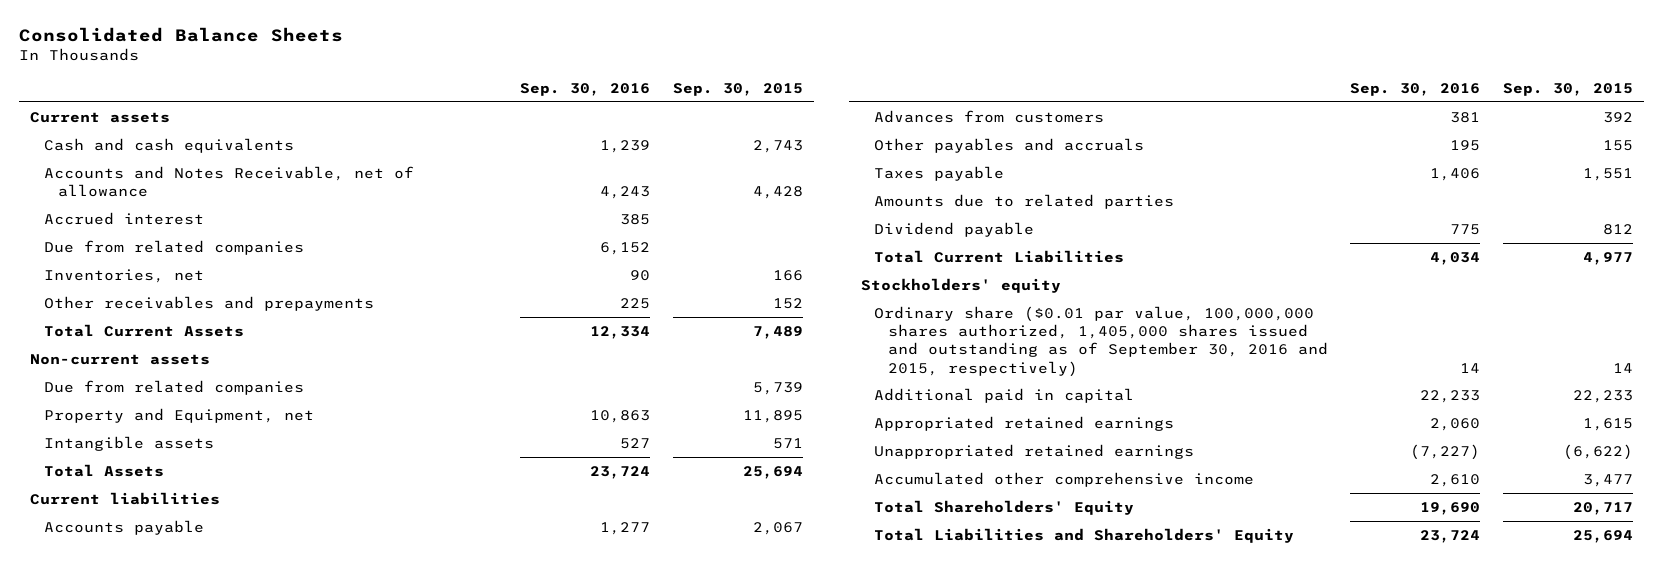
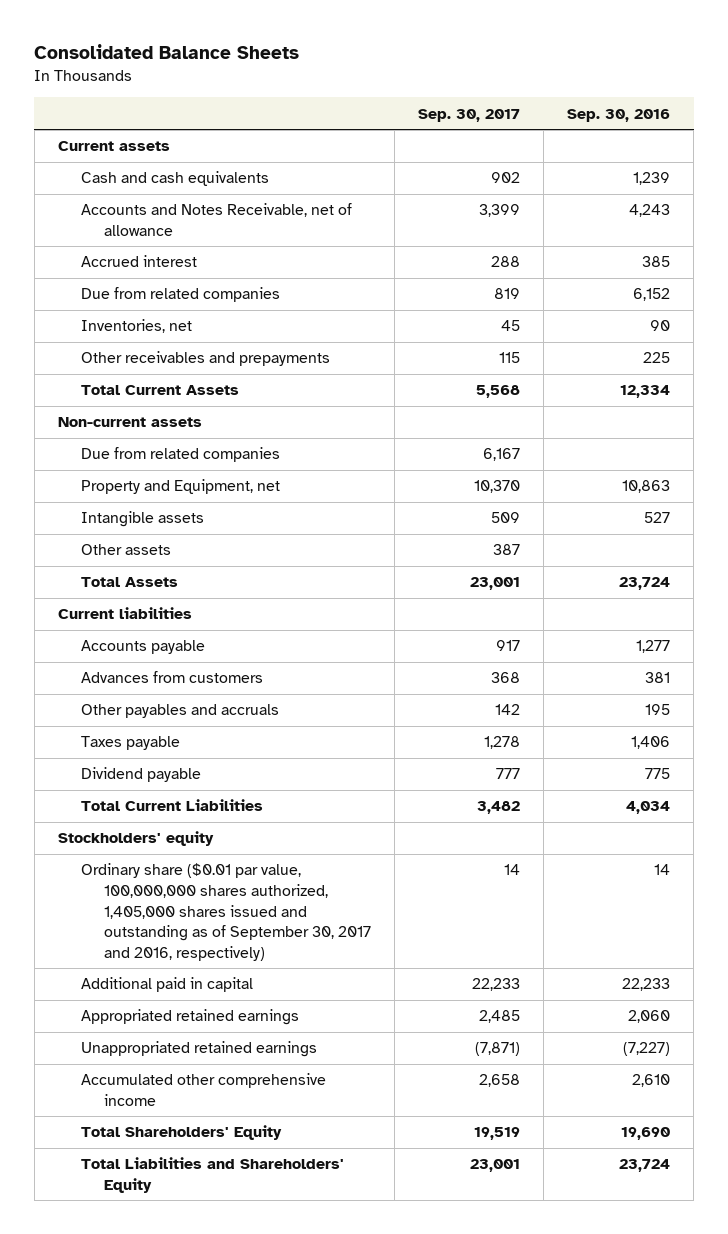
[672,83,803,97] Sep. 30, 2015 -> none
none -> [418,108,521,122] Sep. 30, 2017
none -> [80,544,171,556] Other assets
[874,193,1175,209] Amounts due to related parties -> none
[874,305,1328,377] Ordinary share ($0.01 par value, 100,000,000 shares authorized, 1,405,000 shares issued and outstanding as of September 30, 2016 and 2015, respectively) -> [80,863,372,961] Ordinary share ($0.01 par value, 100,000,000 shares authorized, 1,405,000 shares issued and outstanding as of September 30, 2017 and 2016, respectively)

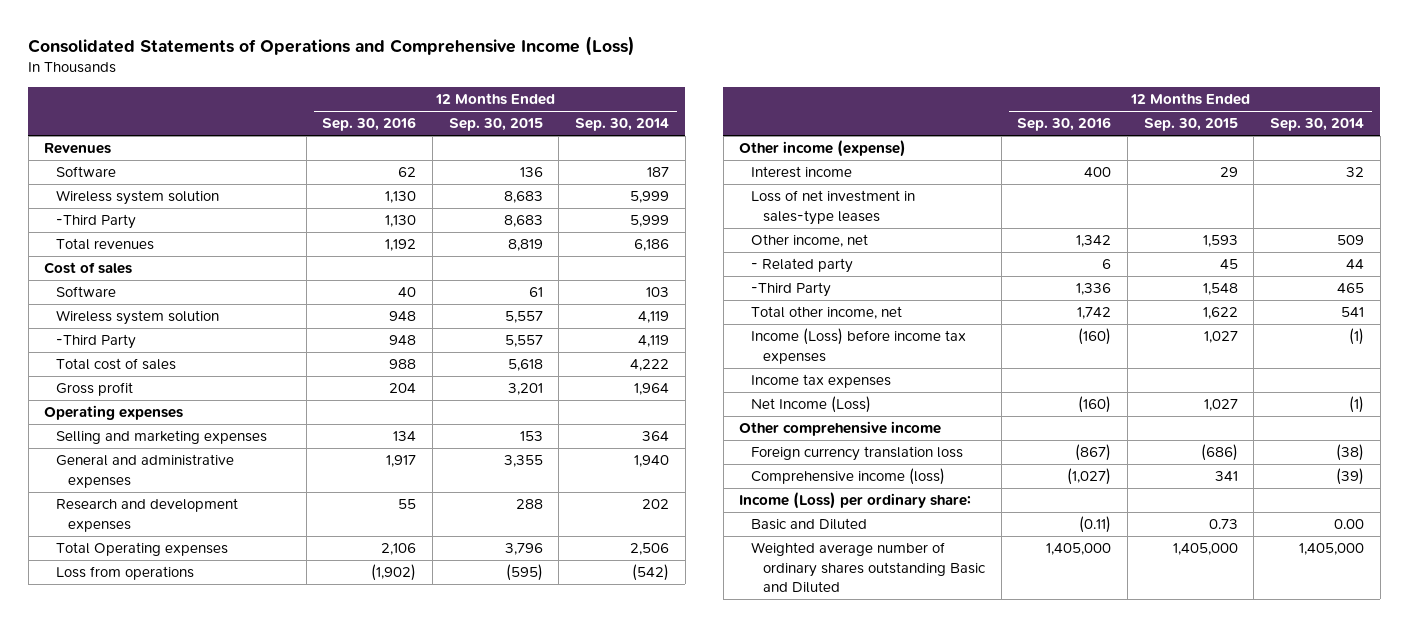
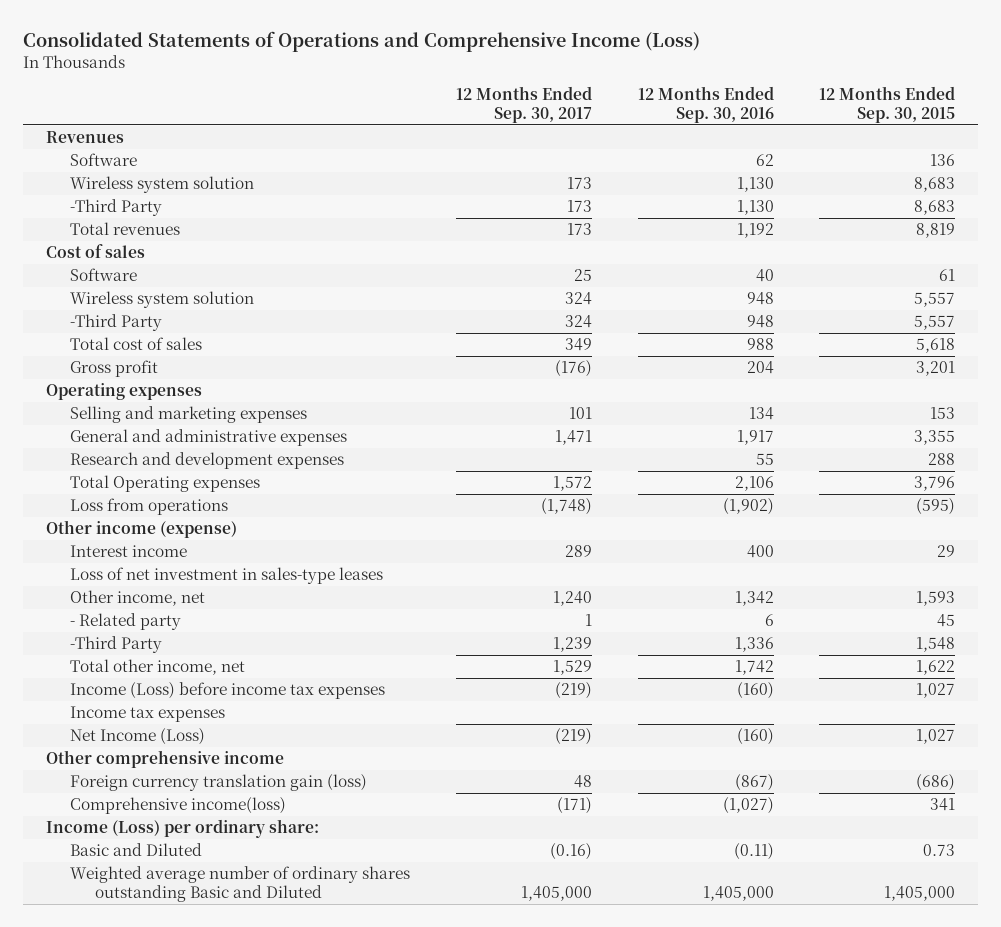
[575,118,670,132] Sep. 30, 2014 -> none
none -> [455,86,592,124] 12 Months Ended Sep. 30, 2017
[751,446,964,462] Foreign currency translation loss -> [70,774,368,792] Foreign currency translation gain (loss)
[751,468,946,486] Comprehensive income (loss) -> [70,797,287,815] Comprehensive income(loss)

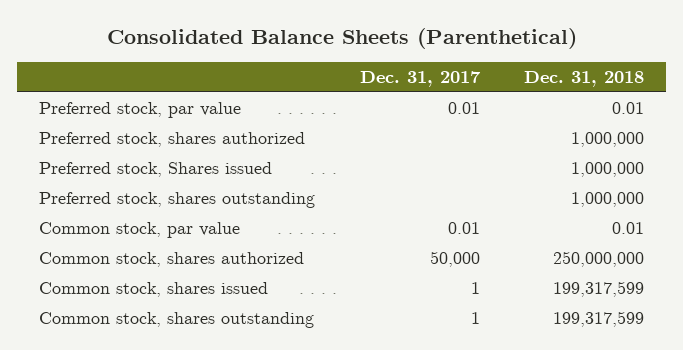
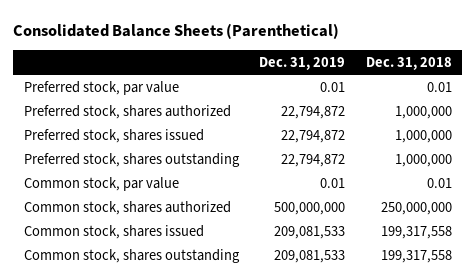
[359,71,481,88] Dec. 31, 2017 -> none
none -> [259,56,346,70] Dec. 31, 2019
[39,161,273,177] Preferred stock, Shares issued -> [23,128,204,143] Preferred stock, shares issued
[552,280,644,297] 199,317,599 -> [380,225,452,239] 199,317,558
[552,310,644,327] 199,317,599 -> [380,249,452,263] 199,317,558

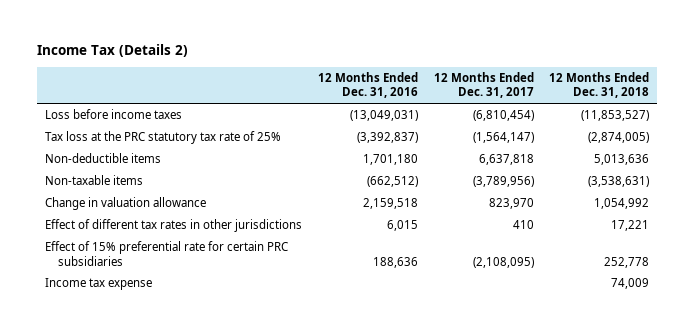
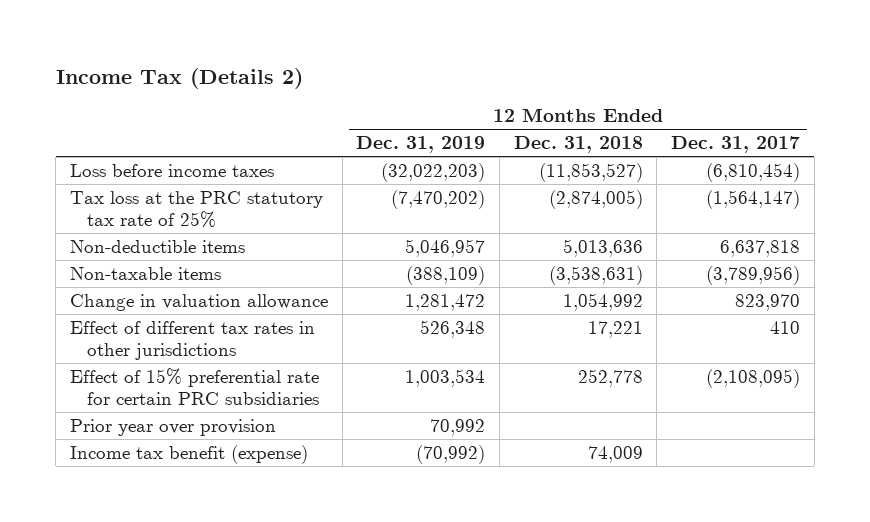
[317,71,418,99] 12 Months Ended Dec. 31, 2016 -> none
none -> [356,136,486,154] Dec. 31, 2019
none -> [70,418,277,436] Prior year over provision
[44,277,152,290] Income tax expense -> [70,444,309,464] Income tax benefit (expense)

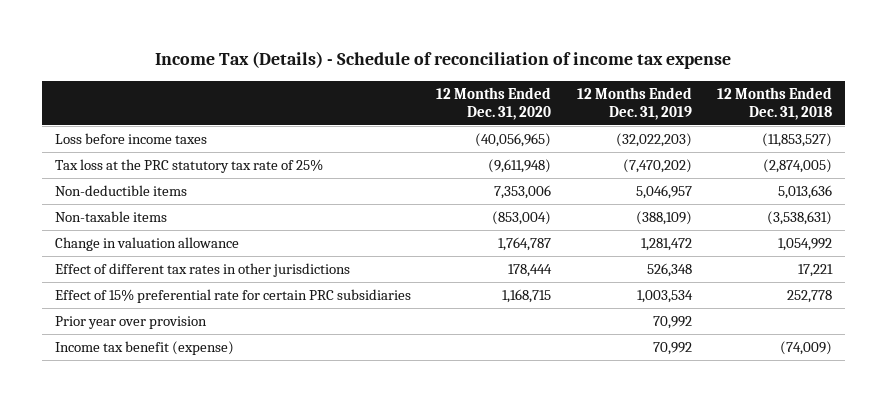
[55,68,303,90] Income Tax (Details 2) -> [155,51,732,70] Income Tax (Details) - Schedule of reconciliation of income tax expense
[671,136,801,154] Dec. 31, 2017 -> none
none -> [436,86,552,120] 12 Months Ended Dec. 31, 2020
[416,444,486,464] (70,992) -> [652,342,692,356] 70,992
[587,445,643,463] 74,009 -> [780,341,833,356] (74,009)

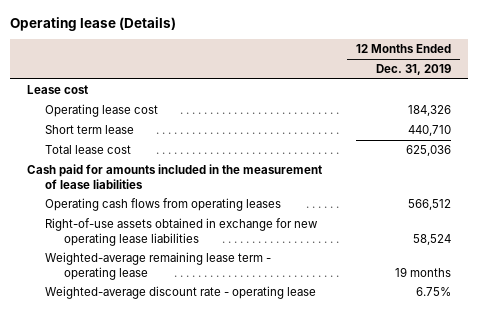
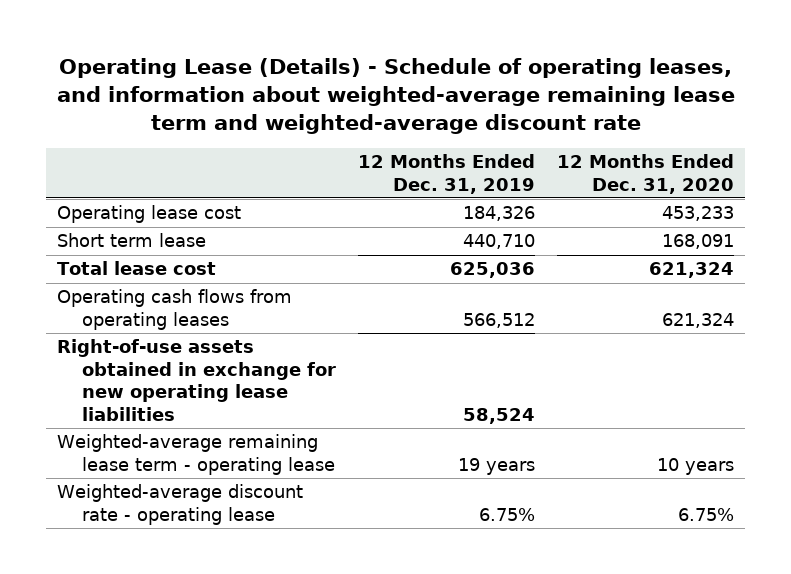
[9,16,176,31] Operating lease (Details) -> [56,58,735,134] Operating Lease (Details) - Schedule of operating leases, and information about weighted-average remaining lease term and weighted-average discount rate
none -> [556,154,734,194] 12 Months Ended Dec. 31, 2020
[26,85,88,95] Lease cost -> none
[26,164,322,189] Cash paid for amounts included in the measurement of lease liabilities -> none
[395,266,452,277] 19 months -> [457,457,535,475] 19 years

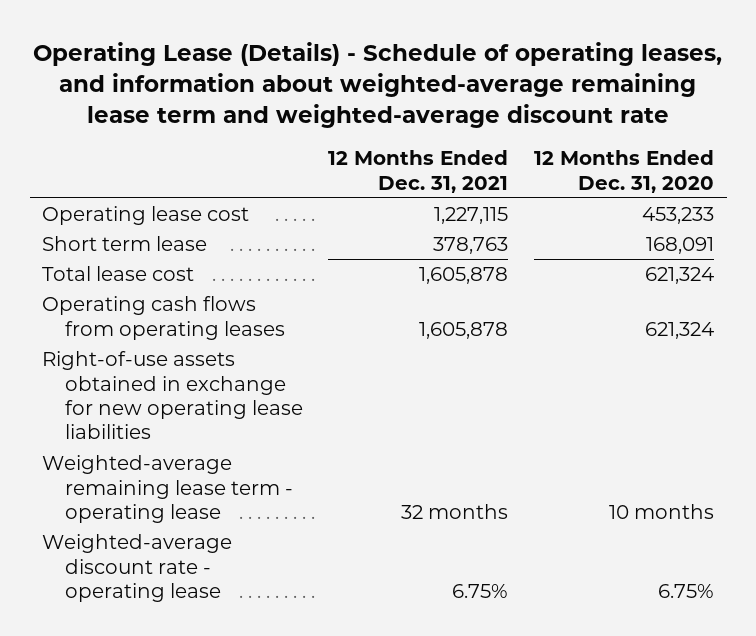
[357,154,535,194] 12 Months Ended Dec. 31, 2019 -> none
none -> [328,150,509,193] 12 Months Ended Dec. 31, 2021
[656,457,734,475] 10 years -> [608,503,714,519] 10 months

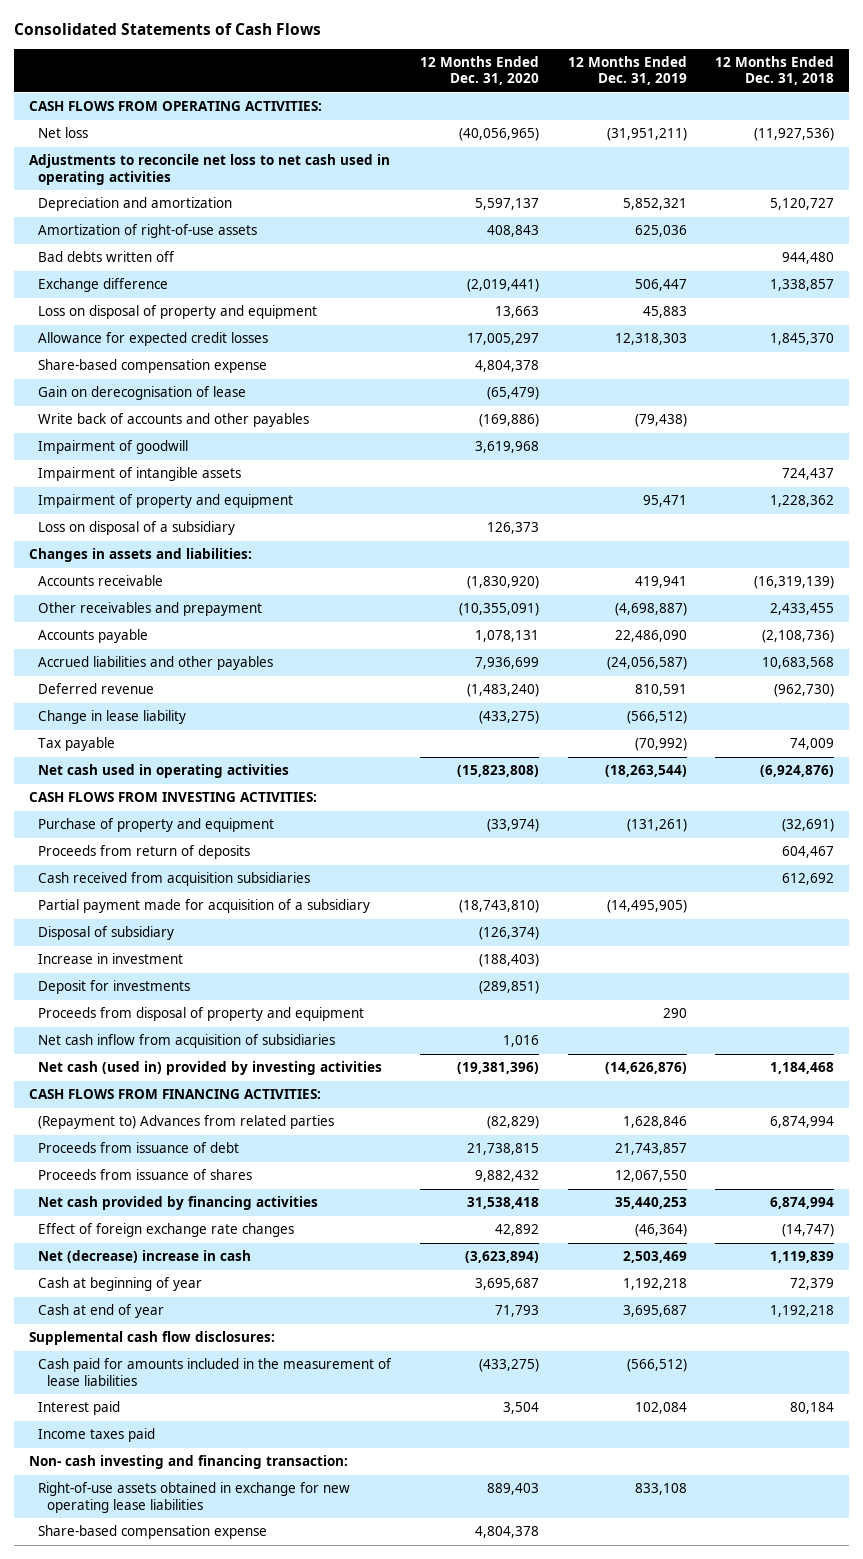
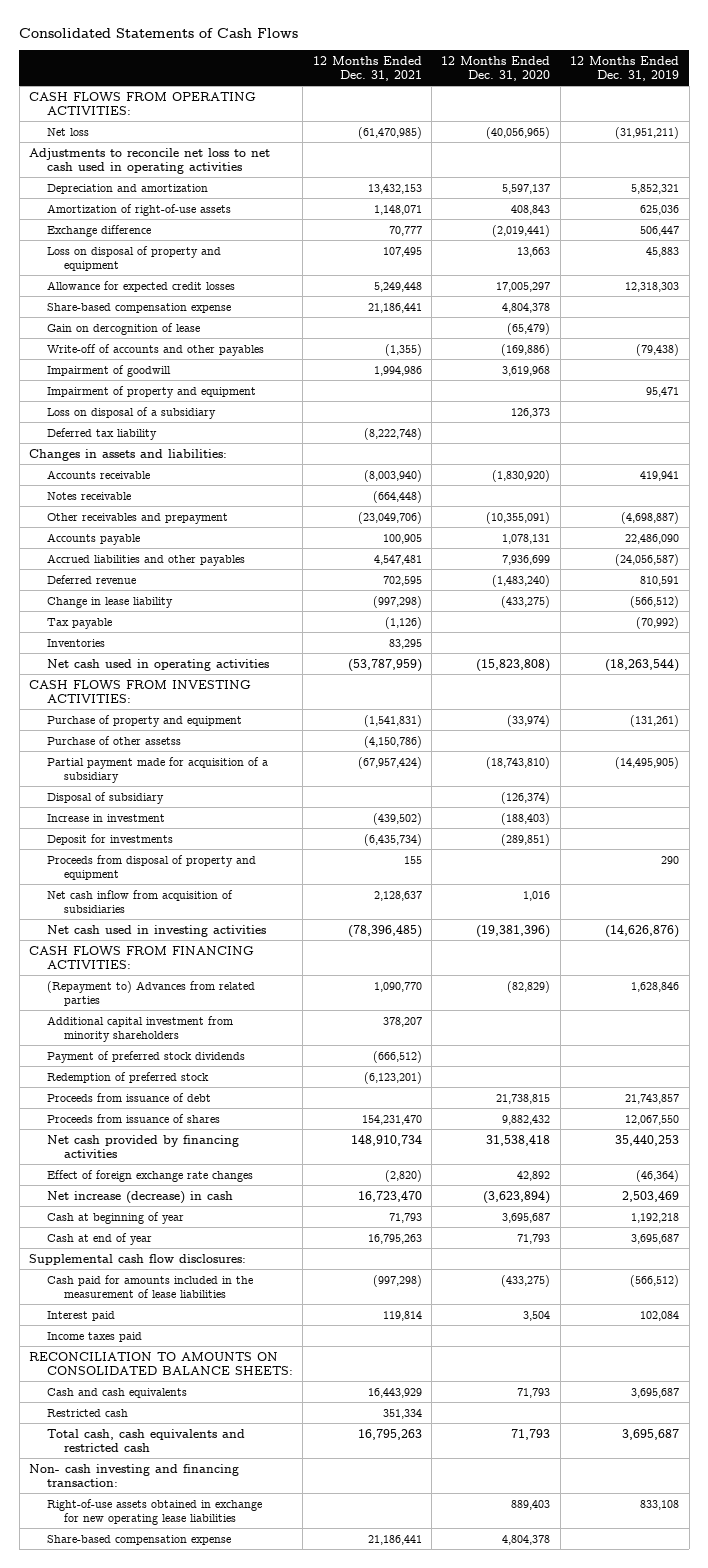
[715,55,835,86] 12 Months Ended Dec. 31, 2018 -> none
none -> [312,55,422,81] 12 Months Ended Dec. 31, 2021
[38,251,176,263] Bad debts written off -> none
[38,386,247,401] Gain on derecognisation of lease -> [46,322,200,335] Gain on dercognition of lease
[38,413,310,428] Write back of accounts and other payables -> [46,343,264,356] Write-off of accounts and other payables
[38,467,242,482] Impairment of intangible assets -> none
none -> [46,427,157,440] Deferred tax liability
none -> [46,491,131,500] Notes receivable
none -> [46,638,105,647] Inventories
[38,845,251,860] Proceeds from return of deposits -> none
[38,872,311,887] Cash received from acquisition subsidiaries -> none
none -> [46,735,181,745] Purchase of other assetss
[38,1061,383,1076] Net cash (used in) provided by investing activities -> [46,924,266,937] Net cash used in investing activities
none -> [46,1015,233,1042] Additional capital investment from minority shareholders
none -> [46,1050,245,1063] Payment of preferred stock dividends
none -> [46,1071,209,1083] Redemption of preferred stock
[38,1250,252,1264] Net (decrease) increase in cash -> [46,1190,233,1204] Net increase (decrease) in cash
none -> [29,1351,293,1375] RECONCILIATION TO AMOUNTS ON CONSOLIDATED BALANCE SHEETS:
none -> [46,1387,187,1398] Cash and cash equivalents
none -> [46,1408,128,1417] Restricted cash
none -> [46,1428,245,1452] Total cash, cash equivalents and restricted cash

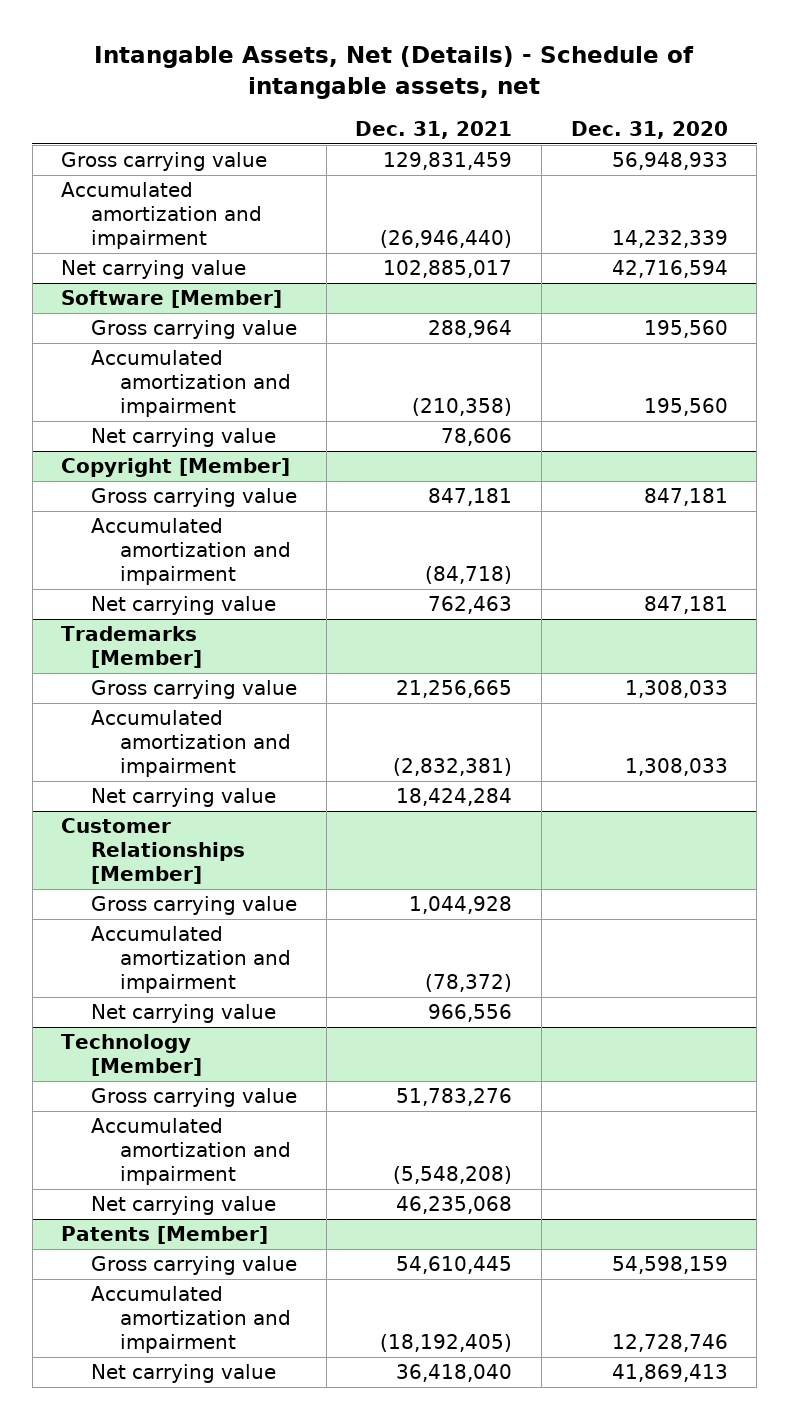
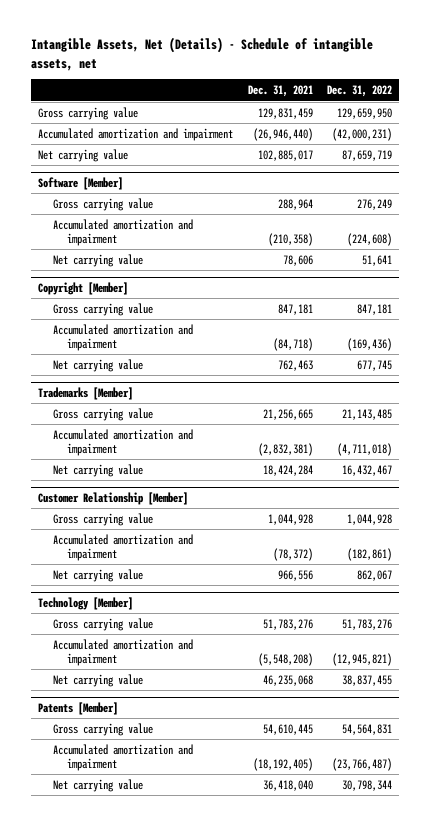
[94,46,695,99] Intangable Assets, Net (Details) - Schedule of intangable assets, net -> [31,37,374,71] Intangible Assets, Net (Details) - Schedule of intangible assets, net
[570,120,728,139] Dec. 31, 2020 -> none
none -> [327,85,393,98] Dec. 31, 2022
[61,818,245,885] Customer Relationships [Member] -> [38,491,189,505] Customer Relationship [Member]

